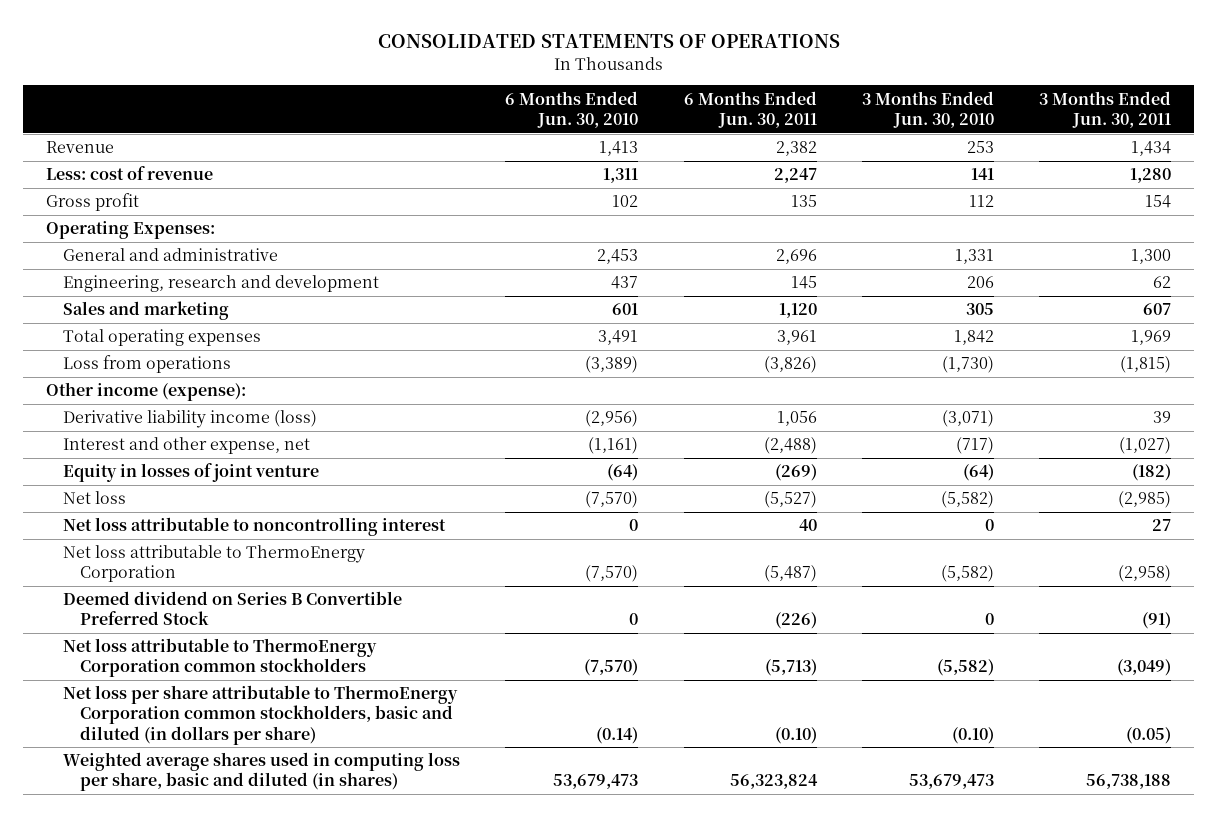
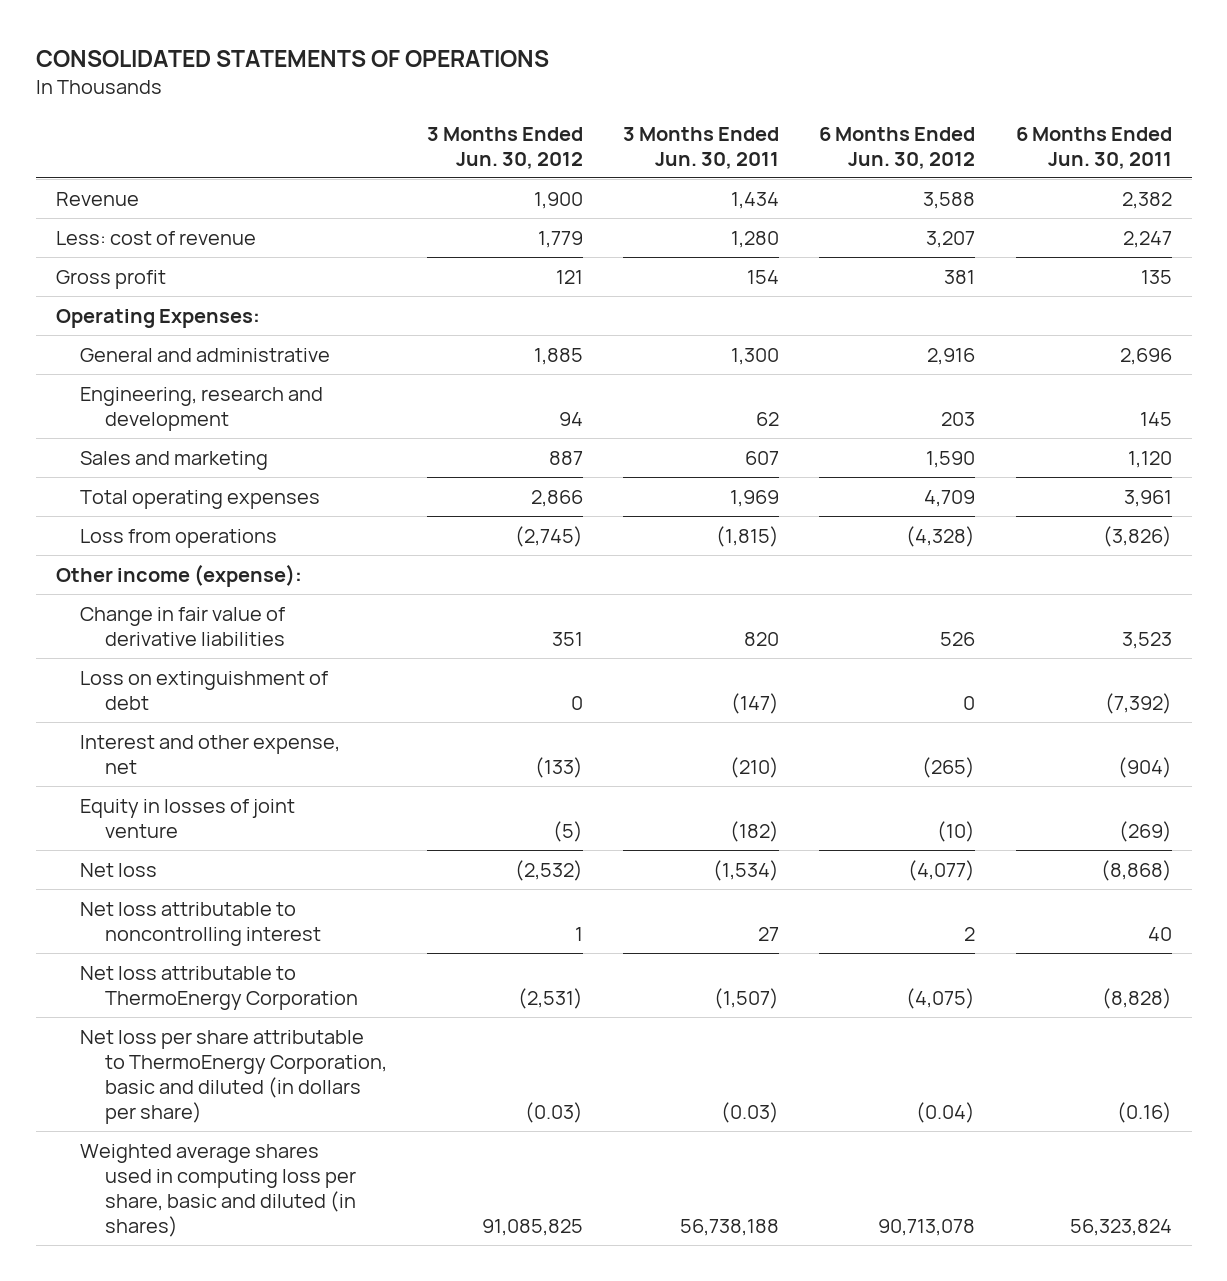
[505,90,639,128] 6 Months Ended Jun. 30, 2010 -> none
[861,90,994,128] 3 Months Ended Jun. 30, 2010 -> none
none -> [427,126,584,169] 3 Months Ended Jun. 30, 2012
none -> [819,126,976,169] 6 Months Ended Jun. 30, 2012
[63,410,318,429] Derivative liability income (loss) -> none
none -> [80,606,286,646] Change in fair value of derivative liabilities
none -> [80,670,329,710] Loss on extinguishment of debt
[763,437,817,455] (2,488) -> [1117,756,1172,778] (904)
[1119,437,1172,455] (1,027) -> [730,756,780,778] (210)
[763,491,817,509] (5,527) -> [1100,859,1172,881] (8,868)
[1118,491,1172,509] (2,985) -> [713,859,780,881] (1,534)
[63,591,403,626] Deemed dividend on Series B Convertible Preferred Stock -> none
[63,638,378,678] Net loss attributable to ThermoEnergy Corporation common stockholders -> none
[763,565,817,583] (5,487) -> [1101,987,1172,1009] (8,828)
[1118,565,1172,583] (2,958) -> [714,987,780,1009] (1,507)
[63,685,459,745] Net loss per share attributable to ThermoEnergy Corporation common stockholders, basic and diluted (in dollars per share) -> [80,1029,388,1124] Net loss per share attributable to ThermoEnergy Corporation, basic and diluted (in dollars per share)
[774,726,817,744] (0.10) -> [1116,1101,1172,1123] (0.16)
[1126,726,1172,744] (0.05) -> [721,1101,780,1123] (0.03)

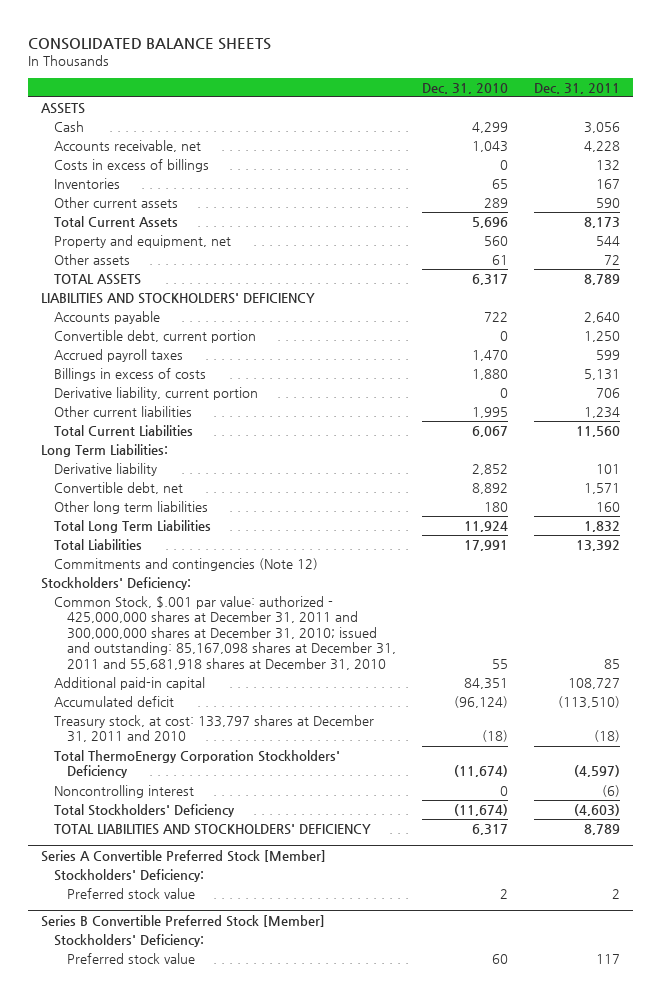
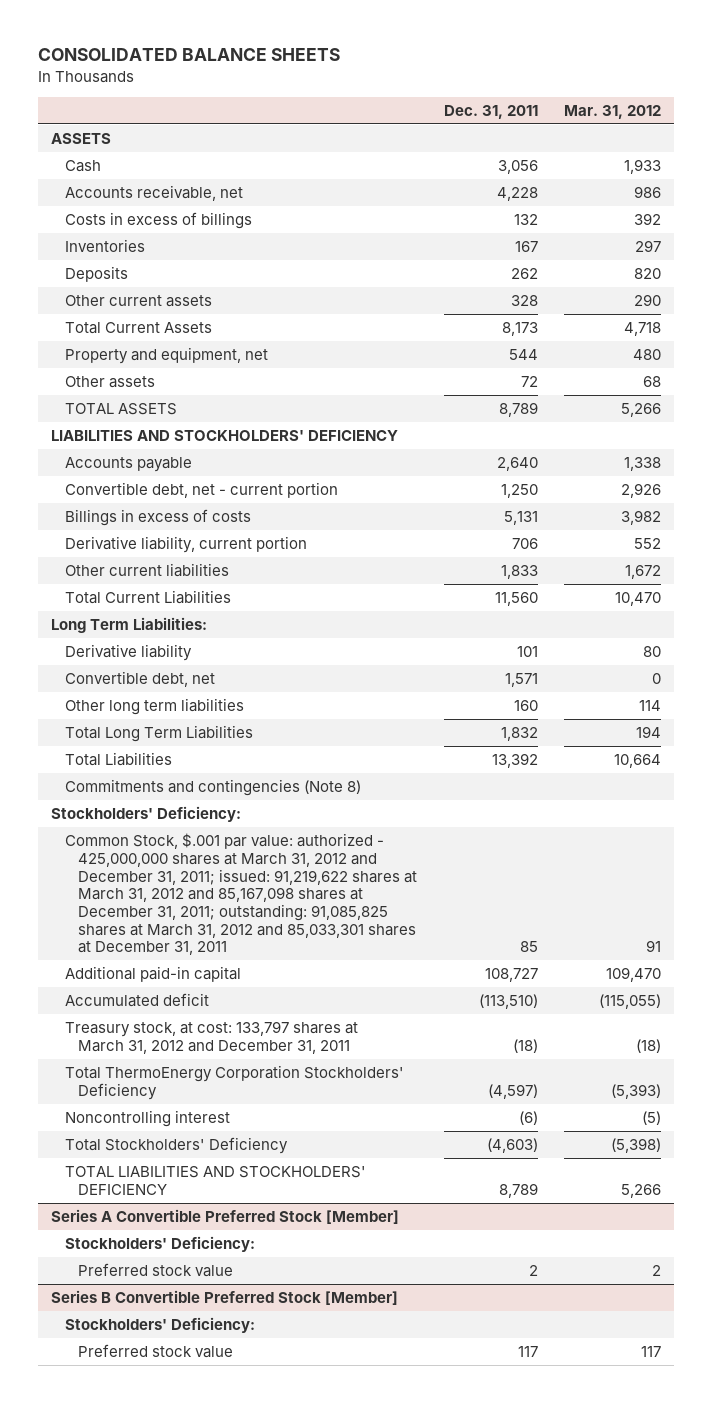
[421,82,508,94] Dec. 31, 2010 -> none
none -> [563,104,661,119] Mar. 31, 2012
none -> [64,266,128,283] Deposits
[595,198,620,209] 590 -> [510,295,538,307] 328
[53,349,183,363] Accrued payroll taxes -> none
[53,330,256,344] Convertible debt, current portion -> [64,482,338,499] Convertible debt, net - current portion
[583,407,620,419] 1,234 -> [500,565,538,580] 1,833
[53,558,318,572] Commitments and contingencies (Note 12) -> [64,779,361,797] Commitments and contingencies (Note 8)
[53,596,396,670] Common Stock, $.001 par value: authorized - 425,000,000 shares at December 31, 2011 and 300,000,000 shares at December 31, 2010; issued and outstanding: 85,167,098 shares at December 31, 2011 and 55,681,918 shares at December 31, 2010 -> [64,833,418,956] Common Stock, $.001 par value: authorized - 425,000,000 shares at March 31, 2012 and December 31, 2011; issued: 91,219,622 shares at March 31, 2012 and 85,167,098 shares at December 31, 2011; outstanding: 91,085,825 shares at March 31, 2012 and 85,033,301 shares at December 31, 2011
[53,715,374,743] Treasury stock, at cost: 133,797 shares at December 31, 2011 and 2010 -> [64,1021,358,1054] Treasury stock, at cost: 133,797 shares at March 31, 2012 and December 31, 2011

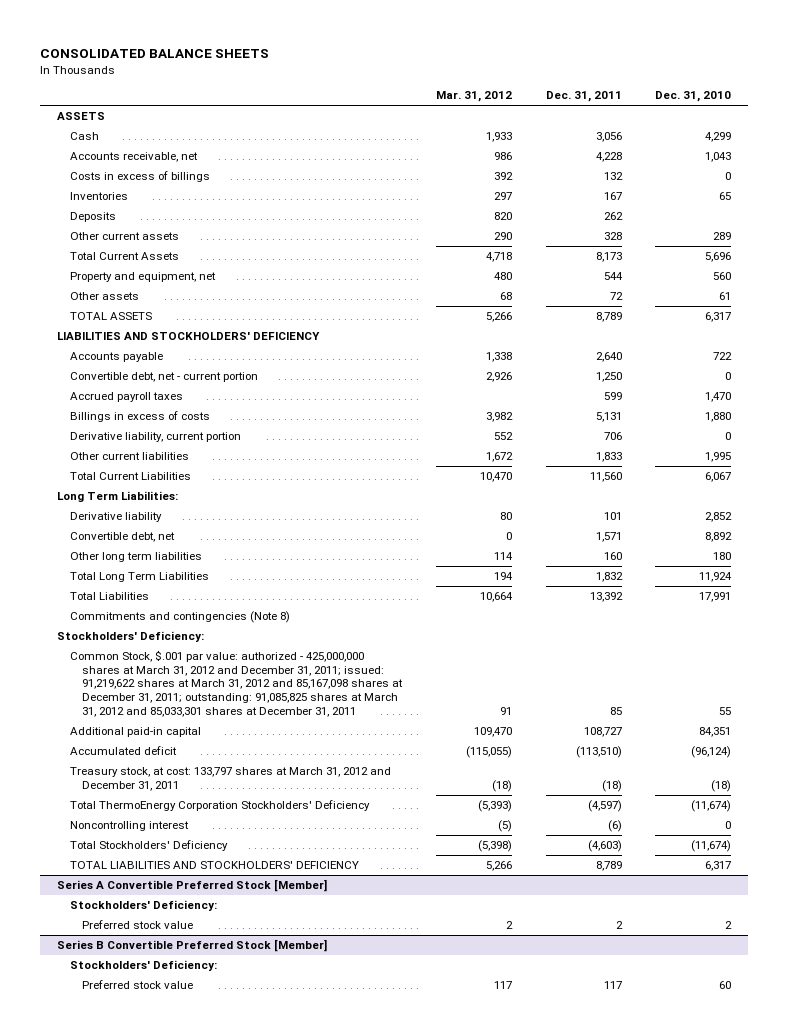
none -> [655,91,732,103] Dec. 31, 2010
none -> [69,392,183,403] Accrued payroll taxes

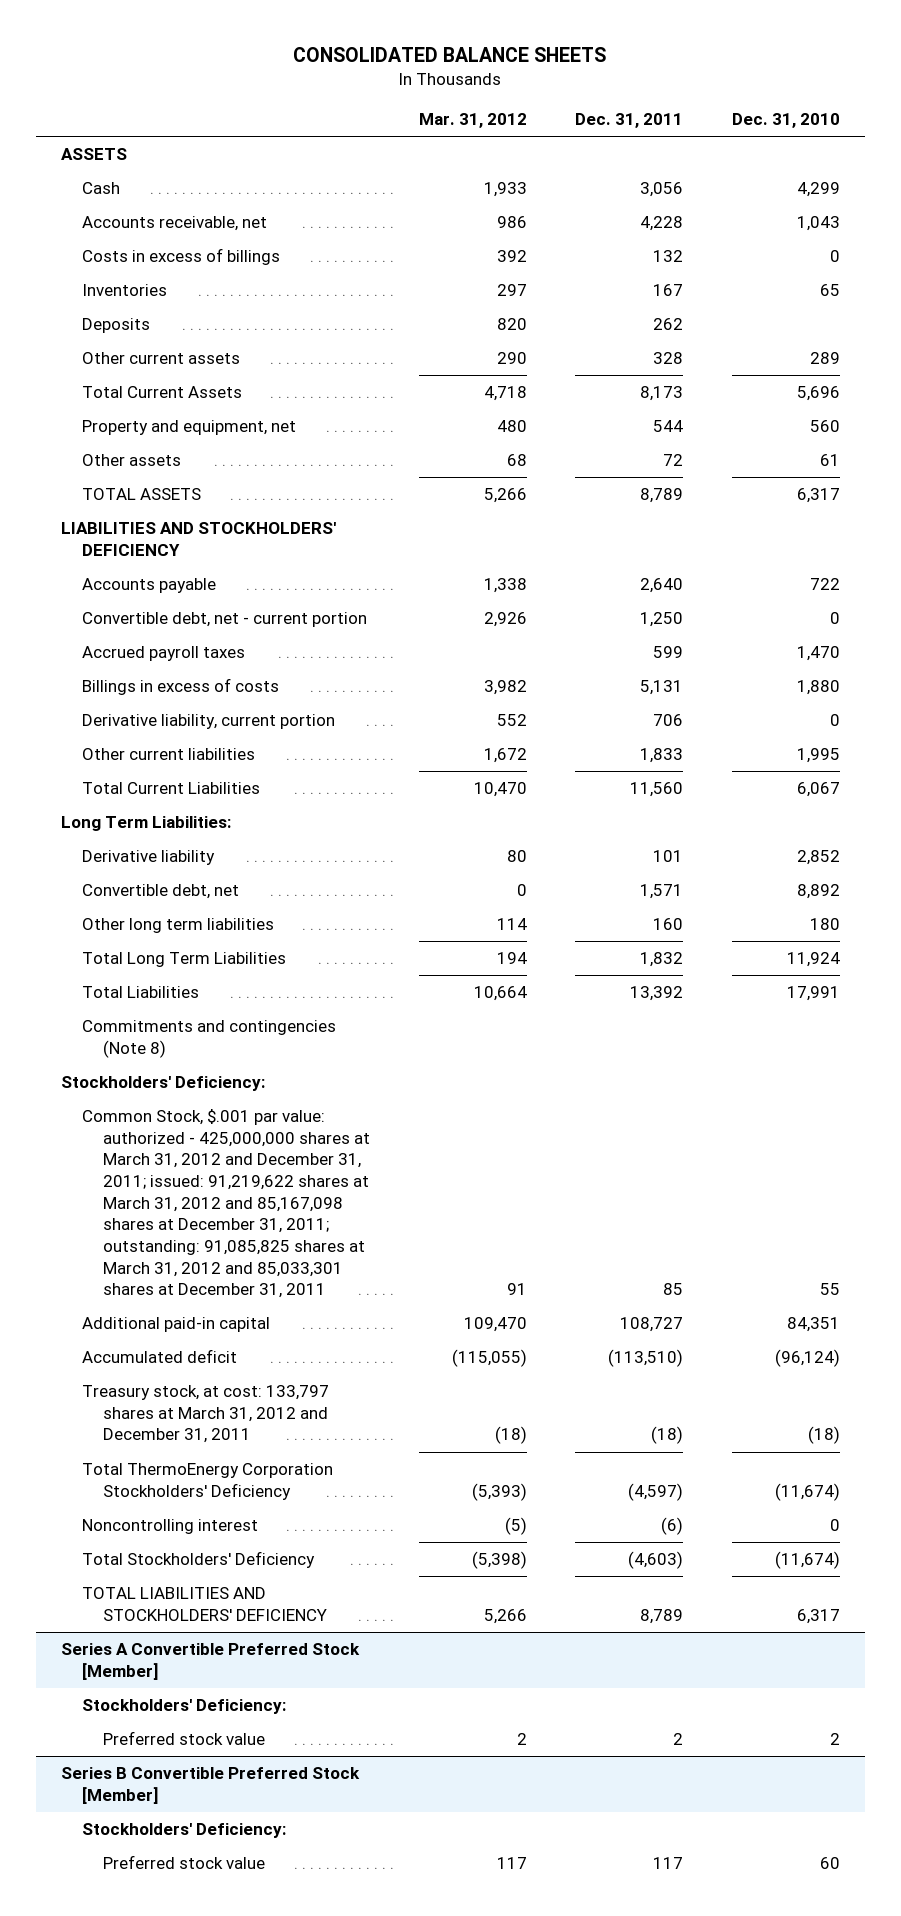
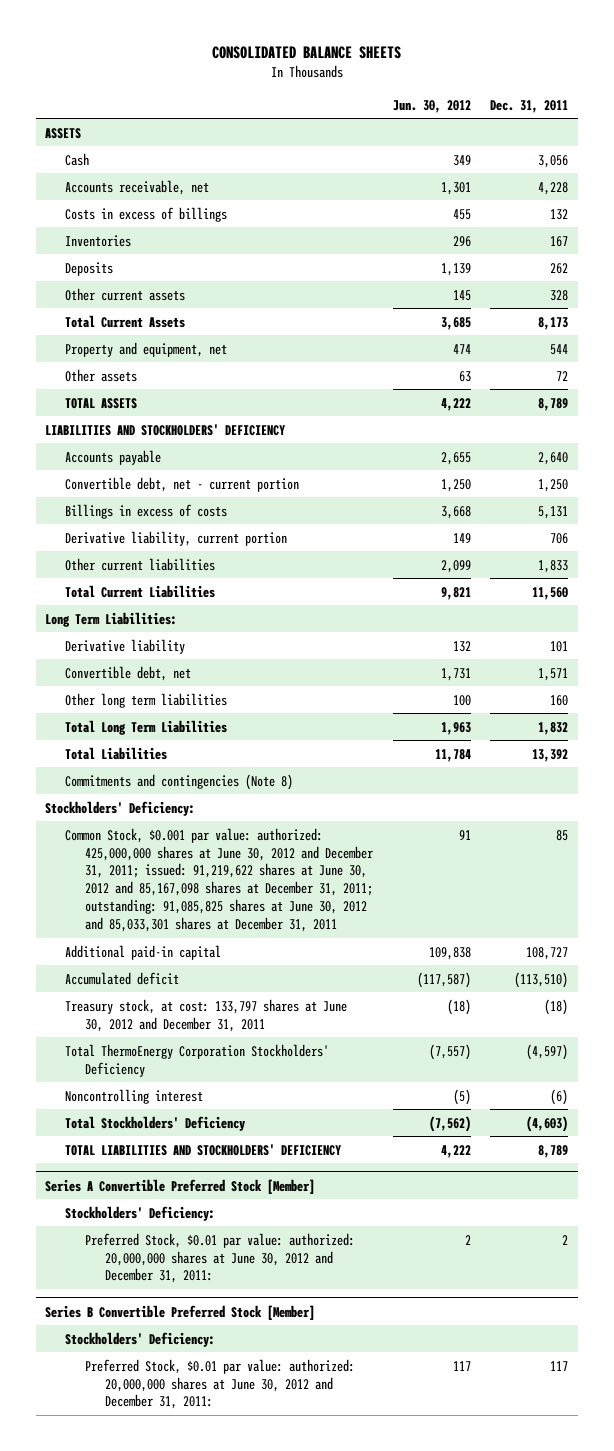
[418,112,527,128] Mar. 31, 2012 -> none
[732,112,841,128] Dec. 31, 2010 -> none
none -> [392,99,471,113] Jun. 30, 2012
[81,646,245,662] Accrued payroll taxes -> none
[81,1109,370,1299] Common Stock, $.001 par value: authorized - 425,000,000 shares at March 31, 2012 and December 31, 2011; issued: 91,219,622 shares at March 31, 2012 and 85,167,098 shares at December 31, 2011; outstanding: 91,085,825 shares at March 31, 2012 and 85,033,301 shares at December 31, 2011 -> [65,827,374,933] Common Stock, $0.001 par value: authorized: 425,000,000 shares at June 30, 2012 and December 31, 2011; issued: 91,219,622 shares at June 30, 2012 and 85,167,098 shares at December 31, 2011; outstanding: 91,085,825 shares at June 30, 2012 and 85,033,301 shares at December 31, 2011
[81,1385,329,1444] Treasury stock, at cost: 133,797 shares at March 31, 2012 and December 31, 2011 -> [65,998,348,1032] Treasury stock, at cost: 133,797 shares at June 30, 2012 and December 31, 2011
[102,1731,265,1746] Preferred stock value -> [85,1232,356,1284] Preferred Stock, $0.01 par value: authorized: 20,000,000 shares at June 30, 2012 and December 31, 2011:
[102,1855,265,1870] Preferred stock value -> [85,1358,356,1410] Preferred Stock, $0.01 par value: authorized: 20,000,000 shares at June 30, 2012 and December 31, 2011:

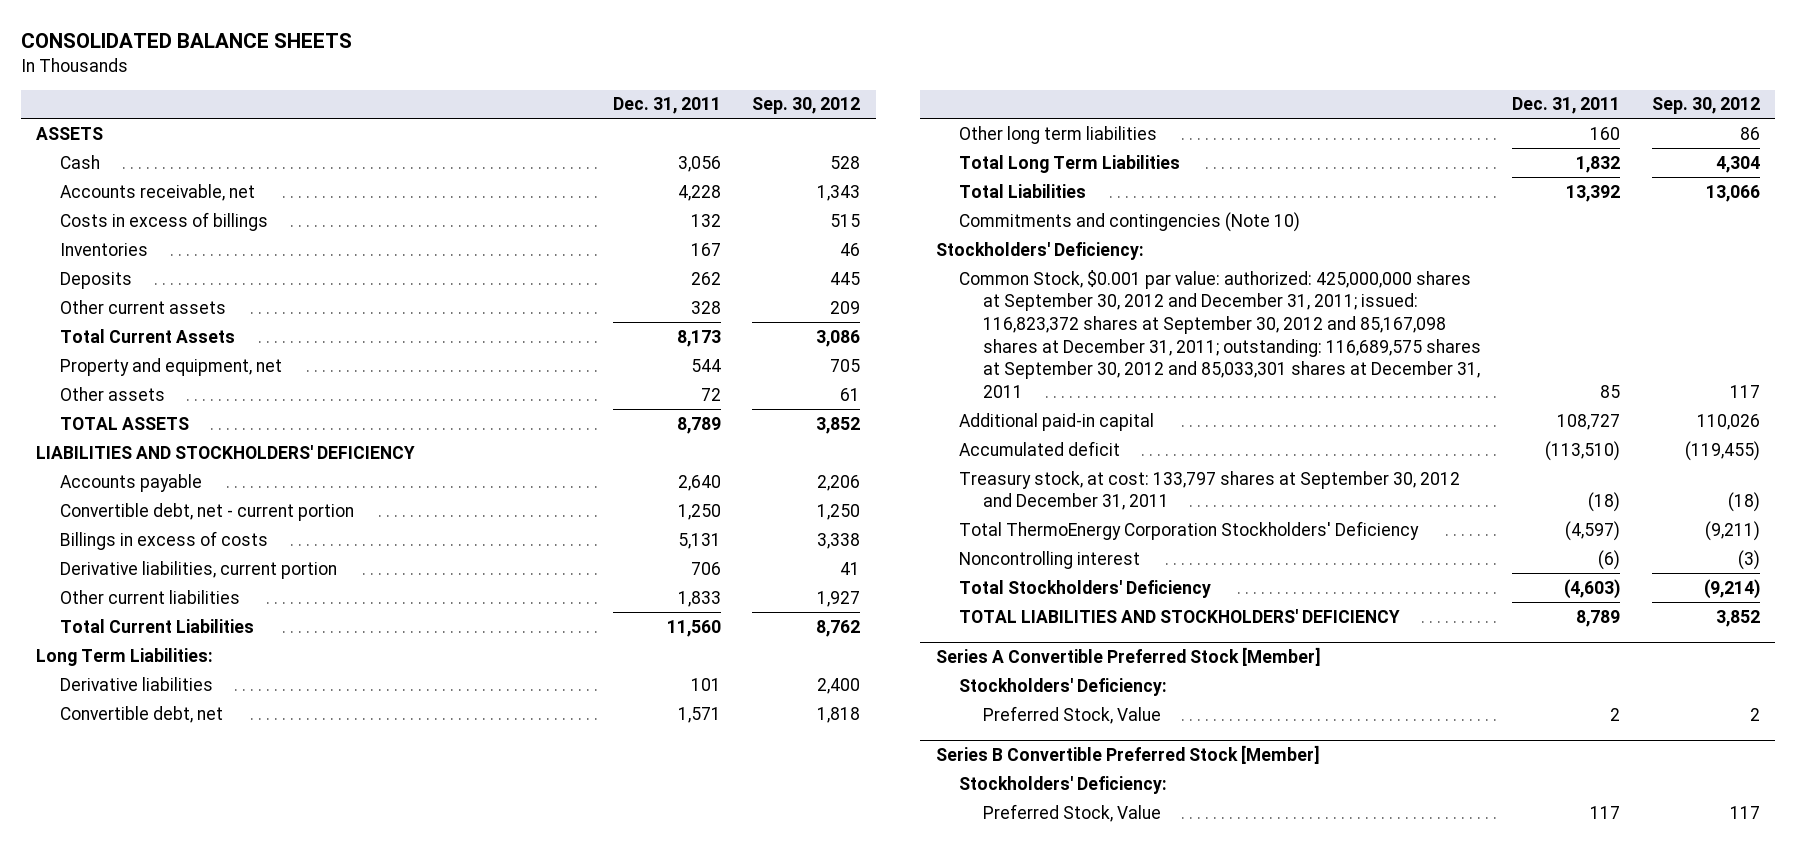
[392,99,471,113] Jun. 30, 2012 -> none
none -> [752,97,861,115] Sep. 30, 2012
[65,530,288,546] Derivative liability, current portion -> [60,560,338,579] Derivative liabilities, current portion
[65,638,186,654] Derivative liability -> [60,676,214,691] Derivative liabilities
[65,773,294,790] Commitments and contingencies (Note 8) -> [959,211,1301,232] Commitments and contingencies (Note 10)
[65,827,374,933] Common Stock, $0.001 par value: authorized: 425,000,000 shares at June 30, 2012 and December 31, 2011; issued: 91,219,622 shares at June 30, 2012 and 85,167,098 shares at December 31, 2011; outstanding: 91,085,825 shares at June 30, 2012 and 85,033,301 shares at December 31, 2011 -> [959,269,1482,399] Common Stock, $0.001 par value: authorized: 425,000,000 shares at September 30, 2012 and December 31, 2011; issued: 116,823,372 shares at September 30, 2012 and 85,167,098 shares at December 31, 2011; outstanding: 116,689,575 shares at September 30, 2012 and 85,033,301 shares at December 31, 2011
[65,998,348,1032] Treasury stock, at cost: 133,797 shares at June 30, 2012 and December 31, 2011 -> [959,470,1461,511] Treasury stock, at cost: 133,797 shares at September 30, 2012 and December 31, 2011
[85,1232,356,1284] Preferred Stock, $0.01 par value: authorized: 20,000,000 shares at June 30, 2012 and December 31, 2011: -> [983,705,1162,724] Preferred Stock, Value
[85,1358,356,1410] Preferred Stock, $0.01 par value: authorized: 20,000,000 shares at June 30, 2012 and December 31, 2011: -> [983,803,1162,822] Preferred Stock, Value

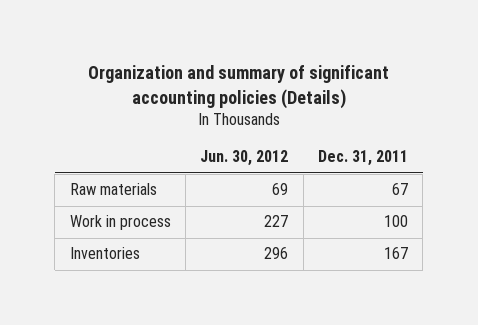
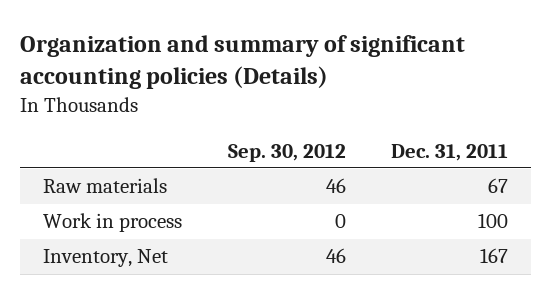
[200,150,289,167] Jun. 30, 2012 -> none
none -> [227,143,346,162] Sep. 30, 2012
[69,247,140,260] Inventories -> [42,249,168,268] Inventory, Net

